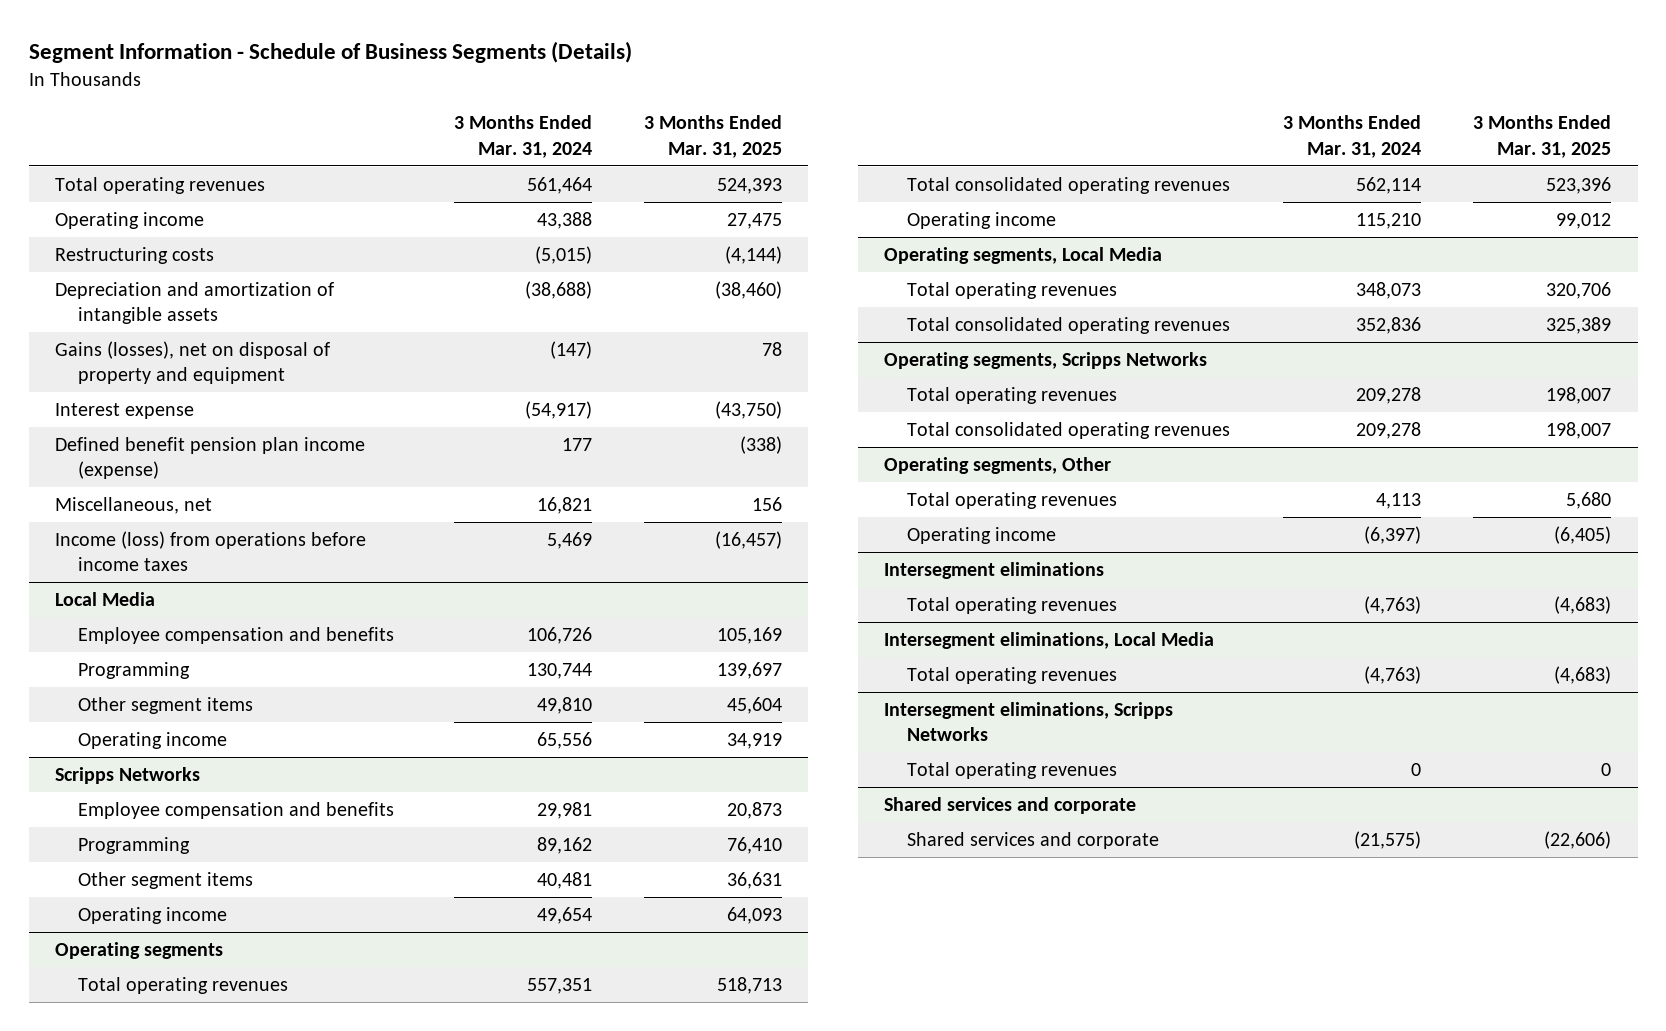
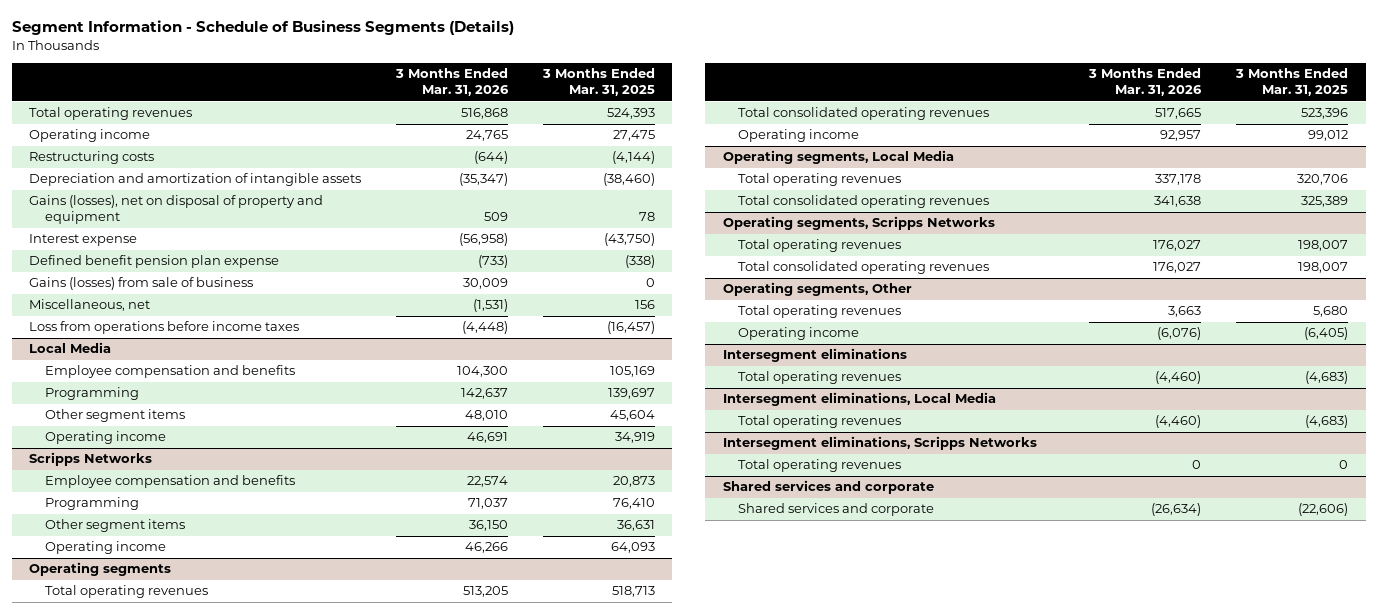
[453,115,592,158] 3 Months Ended Mar. 31, 2024 -> none
none -> [395,68,510,97] 3 Months Ended Mar. 31, 2026
[54,436,365,480] Defined benefit pension plan income (expense) -> [29,255,280,269] Defined benefit pension plan expense
none -> [29,277,254,291] Gains (losses) from sale of business
[54,530,366,572] Income (loss) from operations before income taxes -> [29,321,300,335] Loss from operations before income taxes

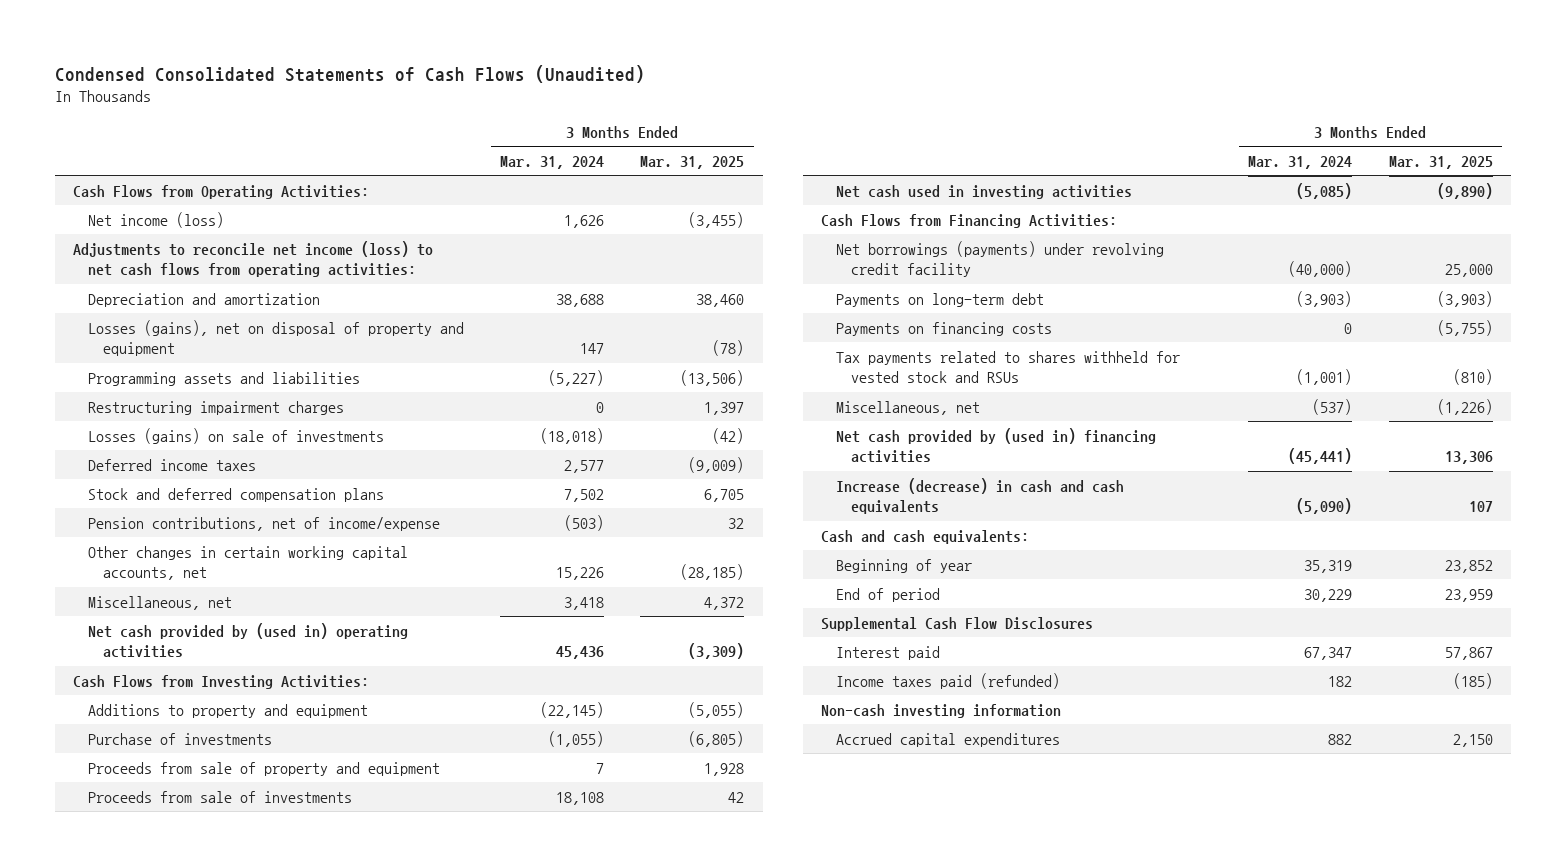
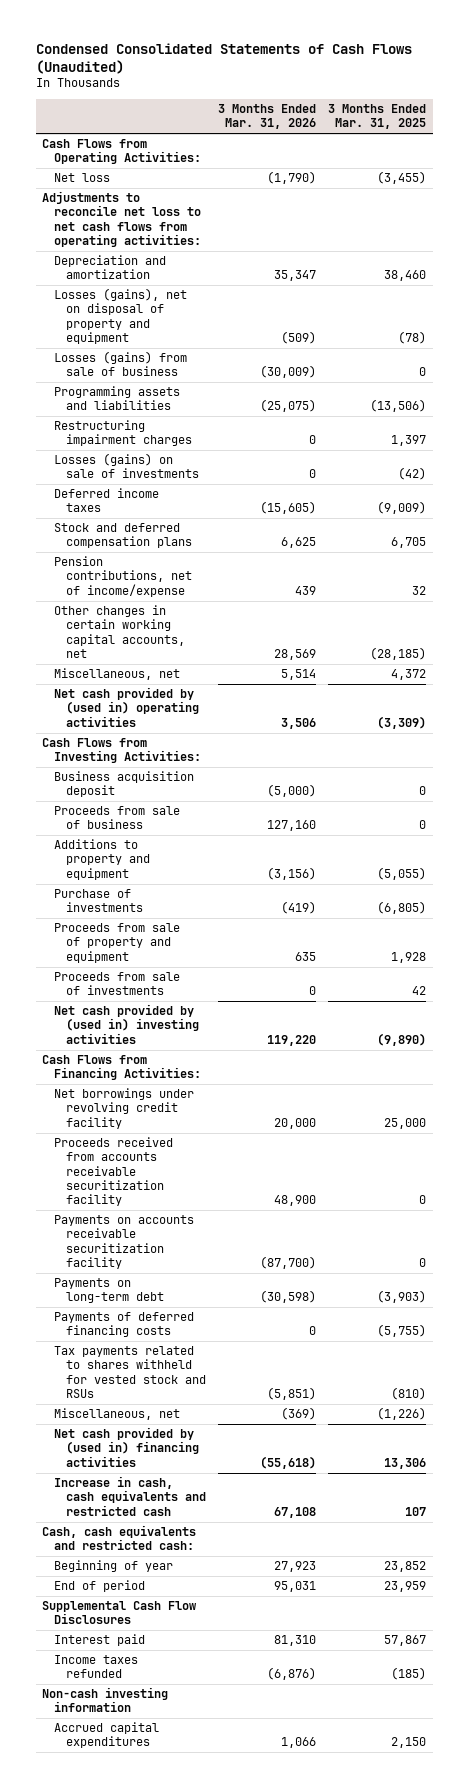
[500,155,605,169] Mar. 31, 2024 -> none
none -> [218,104,317,130] 3 Months Ended Mar. 31, 2026
[87,211,224,228] Net income (loss) -> [53,173,110,183] Net loss
[72,240,433,278] Adjustments to reconcile net income (loss) to net cash flows from operating activities: -> [41,191,201,247] Adjustments to reconcile net loss to net cash flows from operating activities:
none -> [53,351,187,377] Losses (gains) from sale of business
none -> [53,771,194,798] Business acquisition deposit
none -> [53,806,180,830] Proceeds from sale of business
[835,184,1132,199] Net cash used in investing activities -> [53,1004,199,1044] Net cash provided by (used in) investing activities
[835,240,1164,278] Net borrowings (payments) under revolving credit facility -> [53,1088,194,1129] Net borrowings under revolving credit facility
none -> [53,1137,173,1207] Proceeds received from accounts receivable securitization facility
none -> [53,1215,194,1269] Payments on accounts receivable securitization facility
[835,321,1052,336] Payments on financing costs -> [53,1312,194,1338] Payments of deferred financing costs
[835,477,1124,515] Increase (decrease) in cash and cash equivalents -> [53,1476,206,1516] Increase in cash, cash equivalents and restricted cash
[820,529,1029,544] Cash and cash equivalents: -> [41,1525,196,1551] Cash, cash equivalents and restricted cash:
[835,672,1060,689] Income taxes paid (refunded) -> [53,1655,138,1679] Income taxes refunded

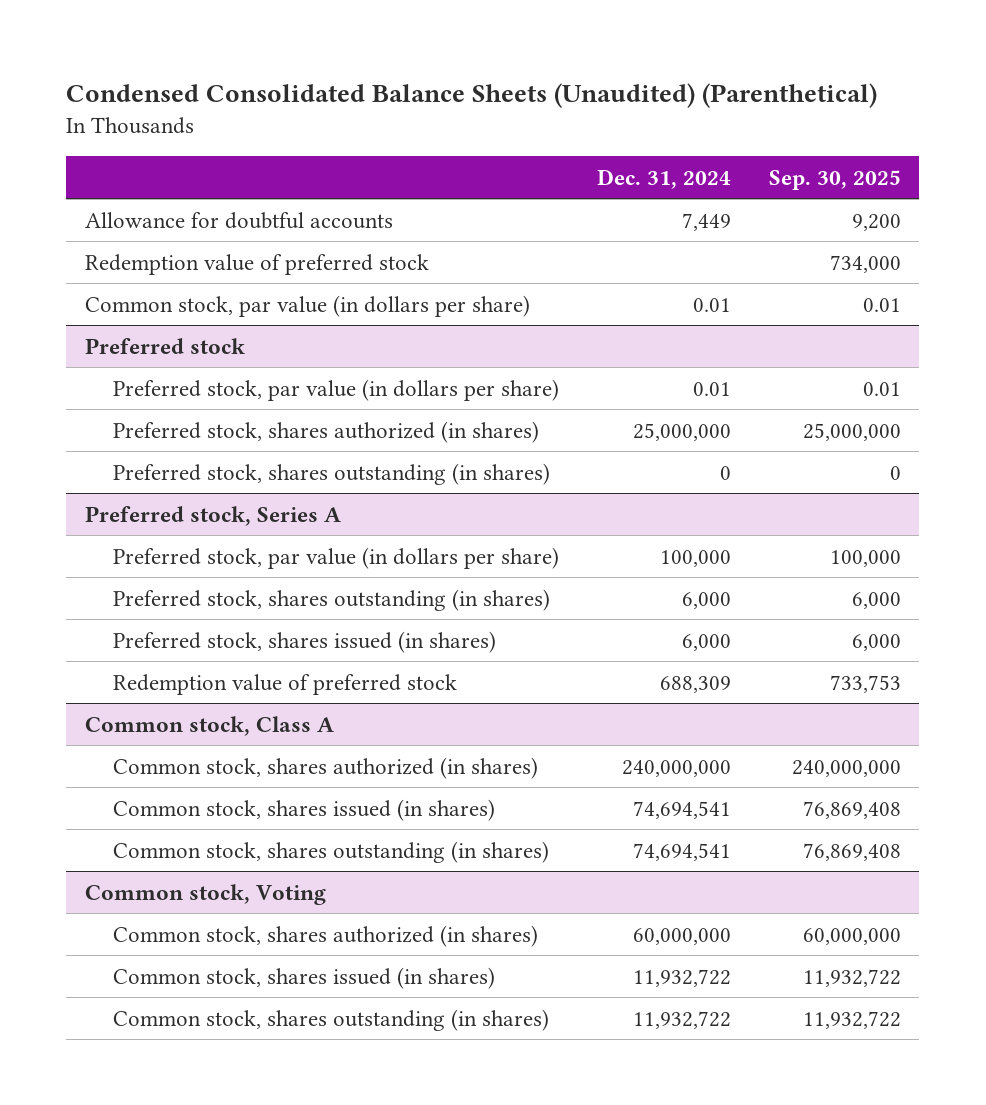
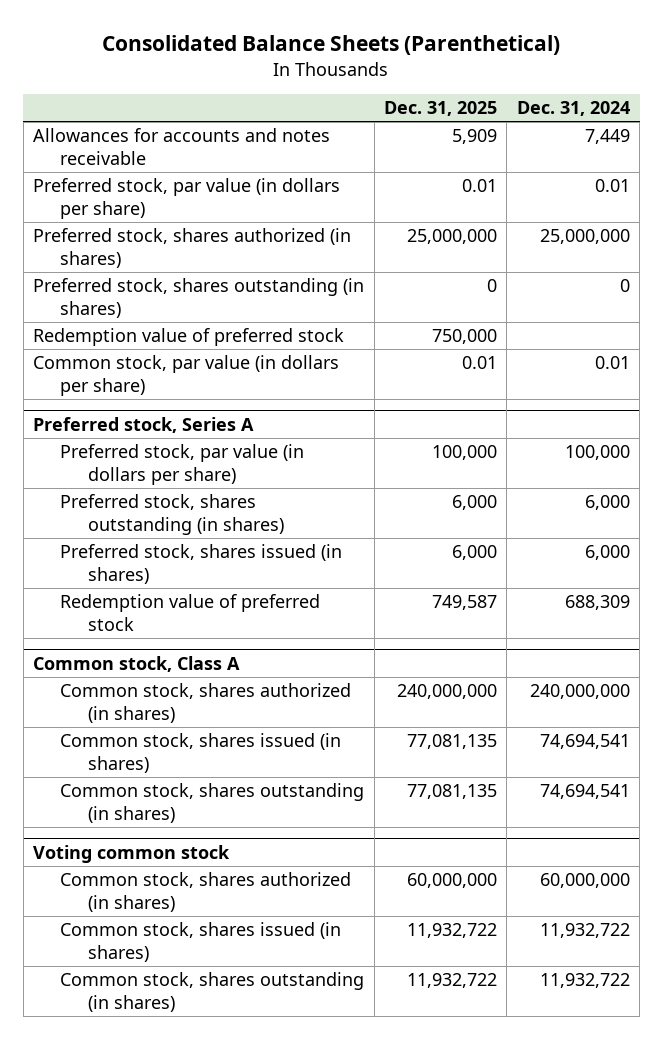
[66,83,878,109] Condensed Consolidated Balance Sheets (Unaudited) (Parenthetical) -> [102,35,561,56] Consolidated Balance Sheets (Parenthetical)
[768,169,901,190] Sep. 30, 2025 -> none
none -> [384,101,498,117] Dec. 31, 2025
[85,337,246,354] Preferred stock -> none
[85,211,394,229] Allowance for doubtful accounts -> [32,128,330,166] Allowances for accounts and notes receivable
[85,253,430,275] Redemption value of preferred stock -> [32,328,344,347] Redemption value of preferred stock
[85,294,531,317] Common stock, par value (in dollars per share) -> [32,355,339,397] Common stock, par value (in dollars per share)
[85,883,327,905] Common stock, Voting -> [32,844,230,863] Voting common stock

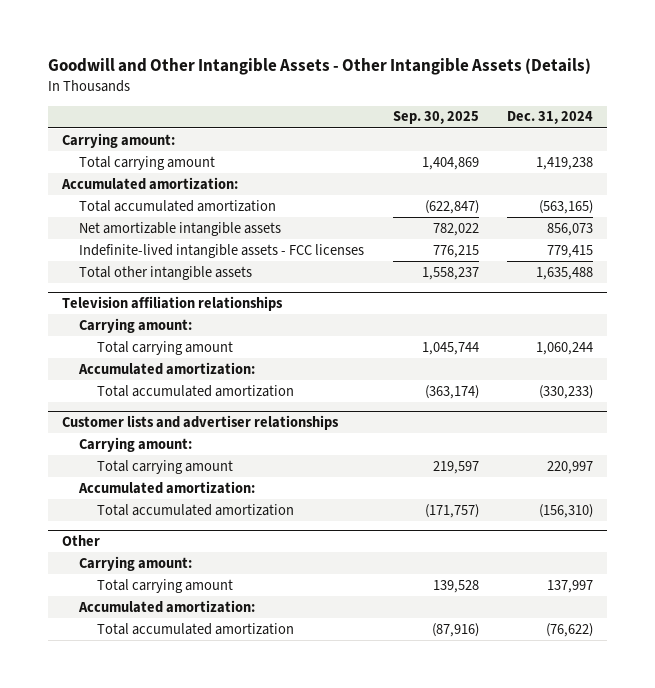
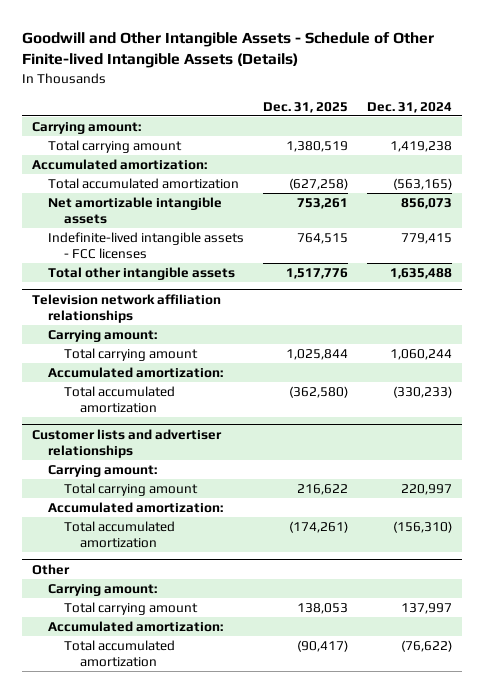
[48,57,592,75] Goodwill and Other Intangible Assets - Other Intangible Assets (Details) -> [22,32,435,69] Goodwill and Other Intangible Assets - Schedule of Other Finite-lived Intangible Assets (Details)
[392,111,479,125] Sep. 30, 2025 -> none
none -> [262,101,348,113] Dec. 31, 2025
[62,295,284,311] Television affiliation relationships -> [31,294,221,323] Television network affiliation relationships

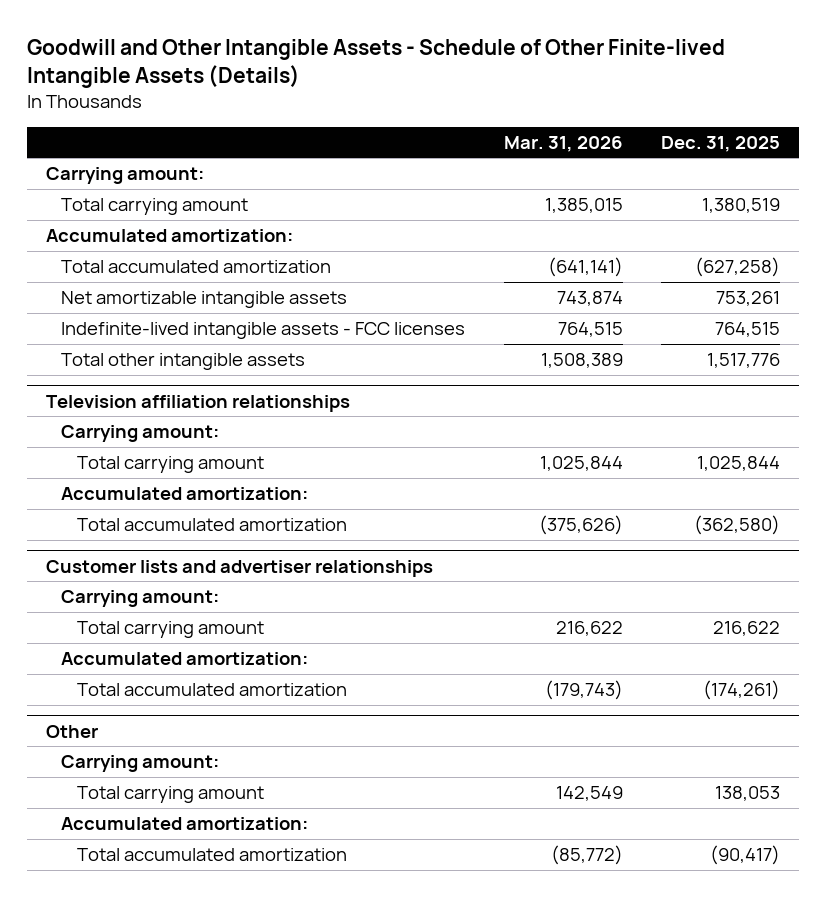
[367,101,453,113] Dec. 31, 2024 -> none
none -> [503,135,623,152] Mar. 31, 2026
[31,294,221,323] Television network affiliation relationships -> [45,394,350,412] Television affiliation relationships

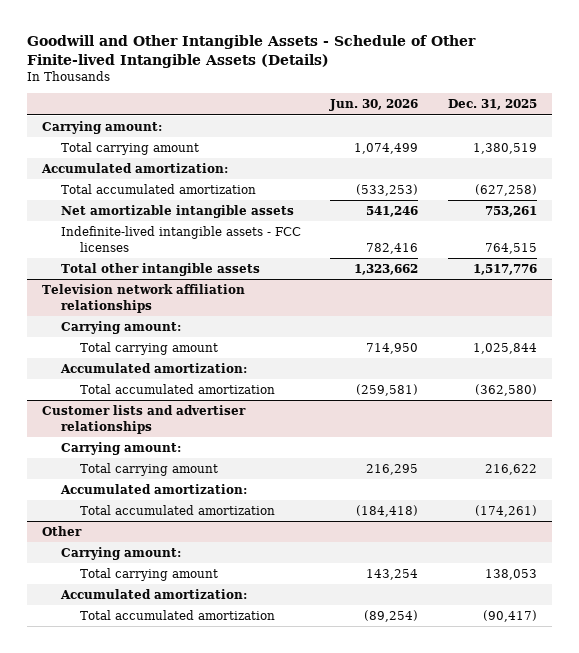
[503,135,623,152] Mar. 31, 2026 -> none
none -> [329,99,419,112] Jun. 30, 2026
[45,394,350,412] Television affiliation relationships -> [41,284,245,313] Television network affiliation relationships

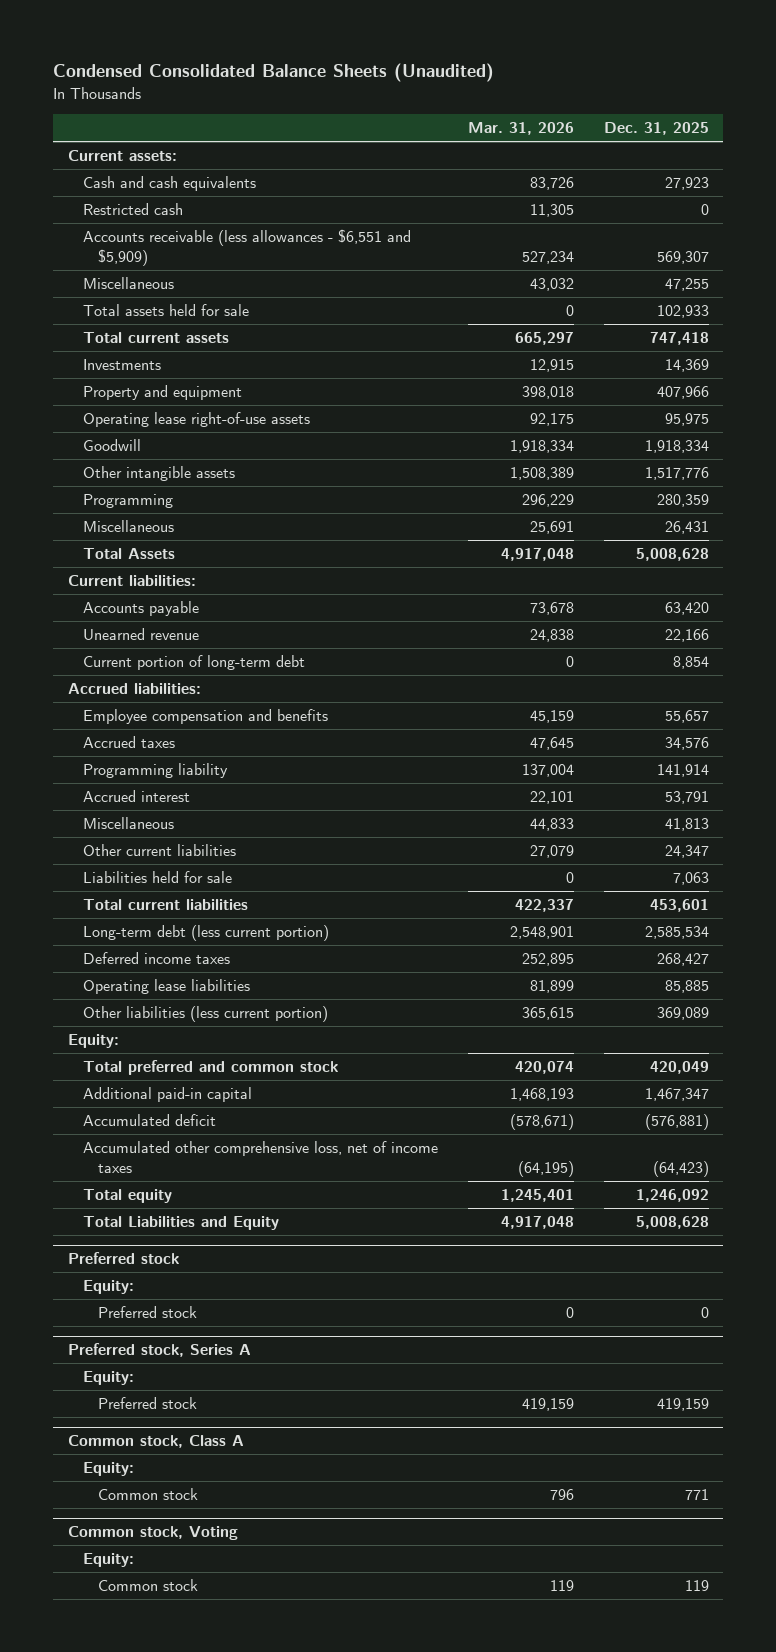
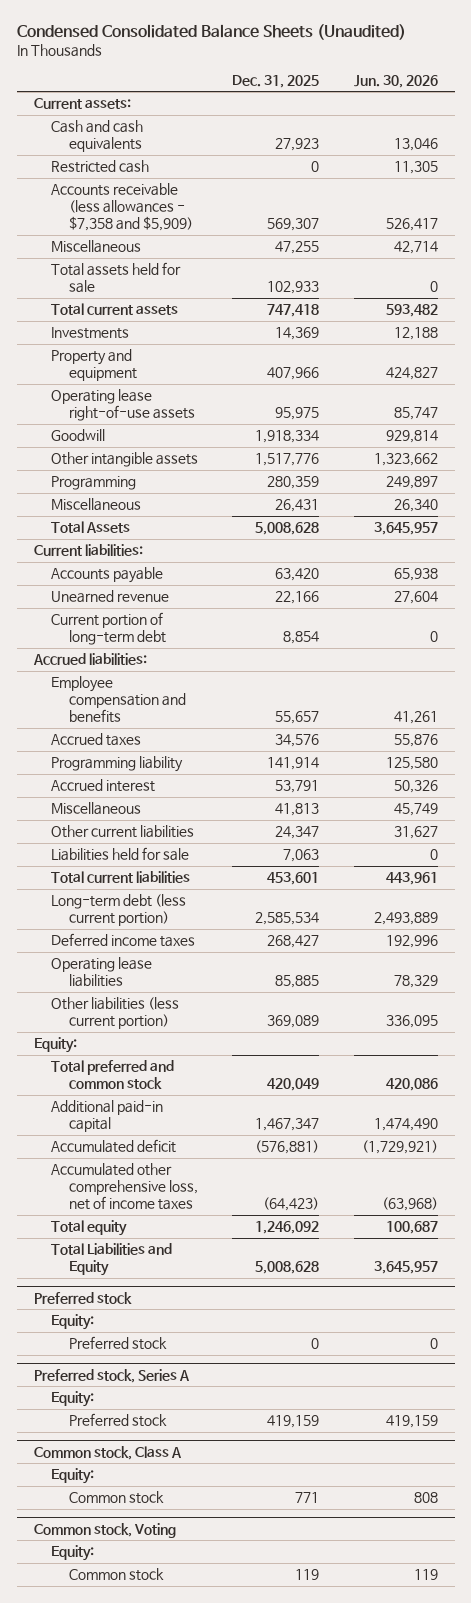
[467,122,574,136] Mar. 31, 2026 -> none
none -> [353,74,438,88] Jun. 30, 2026
[82,228,411,267] Accounts receivable (less allowances - $6,551 and $5,909) -> [51,183,193,231] Accounts receivable (less allowances - $7,358 and $5,909)

